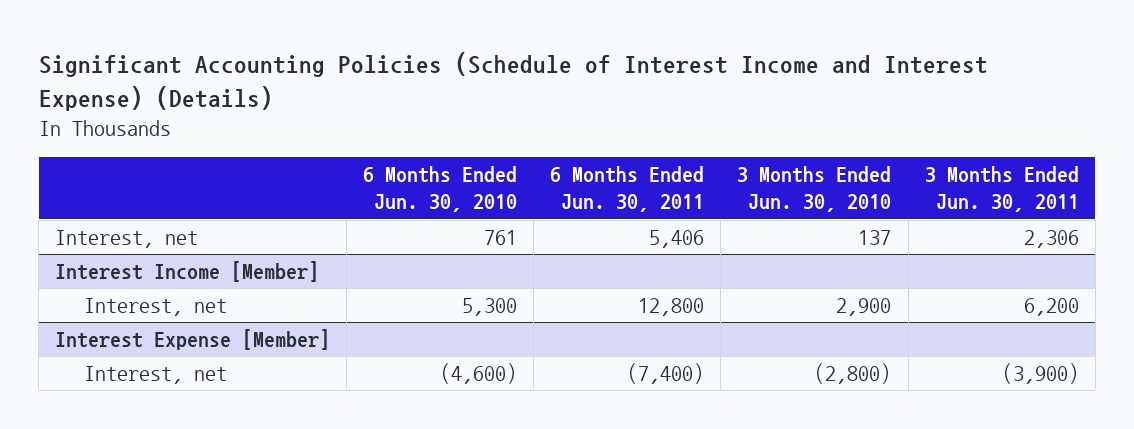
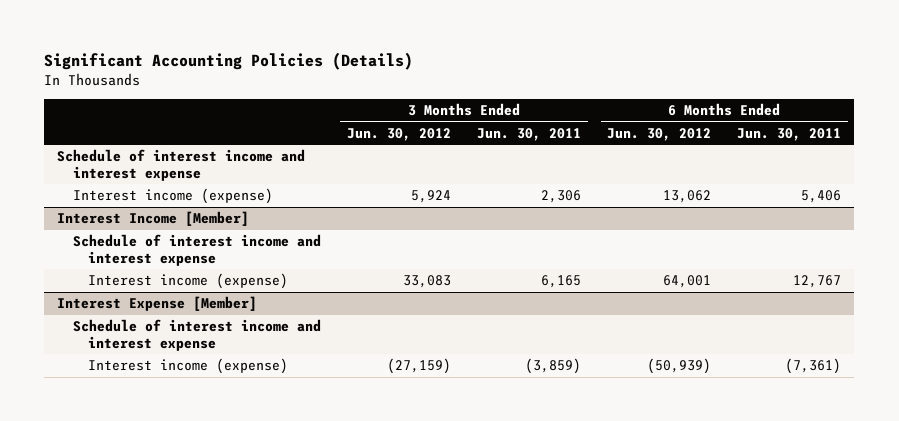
[38,52,988,112] Significant Accounting Policies (Schedule of Interest Income and Interest Expense) (Details) -> [44,51,414,70] Significant Accounting Policies (Details)
[363,166,518,213] 6 Months Ended Jun. 30, 2010 -> none
[737,166,892,213] 3 Months Ended Jun. 30, 2010 -> none
none -> [346,127,451,141] Jun. 30, 2012
none -> [607,127,712,141] Jun. 30, 2012
none -> [57,149,306,181] Schedule of interest income and interest expense
[55,230,199,249] Interest, net -> [72,188,273,205] Interest income (expense)
none -> [72,234,321,266] Schedule of interest income and interest expense
[84,298,228,317] Interest, net -> [88,273,289,290] Interest income (expense)
[638,298,705,317] 12,800 -> [793,275,842,289] 12,767
[1023,298,1079,317] 6,200 -> [541,275,582,289] 6,165
none -> [72,319,321,351] Schedule of interest income and interest expense
[84,366,228,385] Interest, net -> [88,358,289,375] Interest income (expense)
[627,363,705,385] (7,400) -> [785,358,842,375] (7,361)
[1001,363,1079,385] (3,900) -> [525,358,582,375] (3,859)

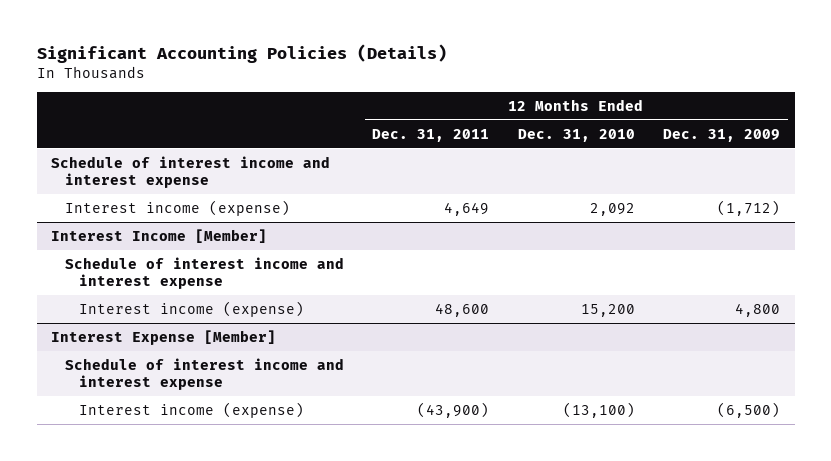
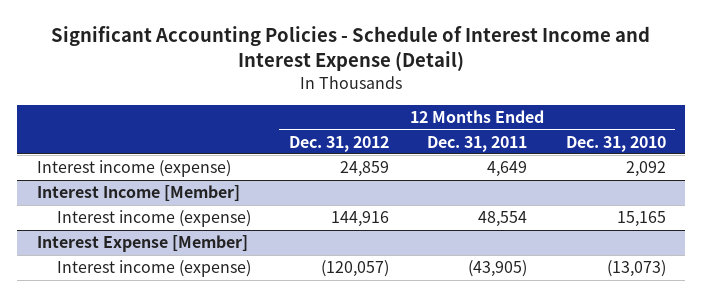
[36,43,447,63] Significant Accounting Policies (Details) -> [51,26,651,72] Significant Accounting Policies - Schedule of Interest Income and Interest Expense (Detail)
[663,128,781,142] Dec. 31, 2009 -> none
none -> [288,135,389,152] Dec. 31, 2012
[50,155,330,188] Schedule of interest income and interest expense -> none
[64,256,344,289] Schedule of interest income and interest expense -> none
[435,302,490,317] 48,600 -> [478,211,528,228] 48,554
[580,303,635,317] 15,200 -> [616,211,666,228] 15,165
[64,357,344,390] Schedule of interest income and interest expense -> none
[417,401,490,418] (43,900) -> [468,260,528,278] (43,905)
[562,401,635,418] (13,100) -> [606,260,666,278] (13,073)

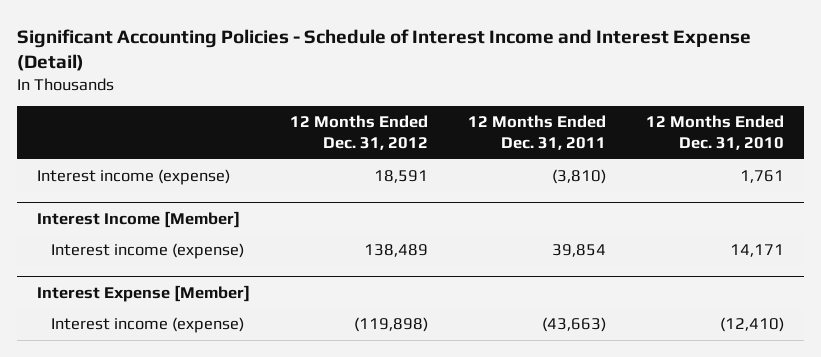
[339,161,389,178] 24,859 -> [374,170,429,184] 18,591
[487,161,528,178] 4,649 -> [551,169,606,185] (3,810)
[625,161,666,178] 2,092 -> [739,170,784,184] 1,761
[330,211,389,228] 144,916 -> [364,244,429,258] 138,489
[478,211,528,228] 48,554 -> [551,244,606,258] 39,854
[616,211,666,228] 15,165 -> [729,244,784,258] 14,171
[320,260,389,278] (120,057) -> [354,317,429,333] (119,898)
[468,260,528,278] (43,905) -> [541,317,606,333] (43,663)
[606,260,666,278] (13,073) -> [719,317,784,333] (12,410)

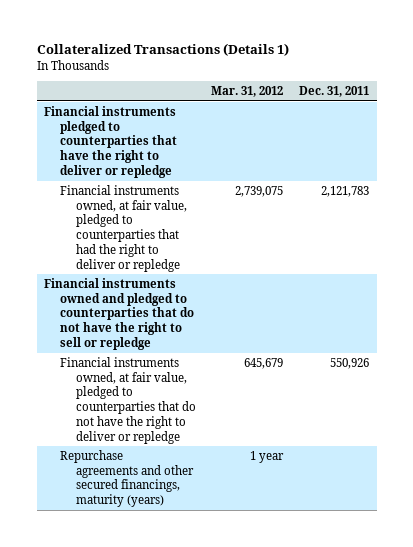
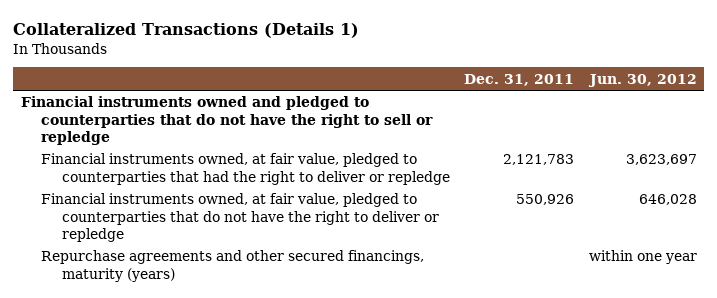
[211,86,284,98] Mar. 31, 2012 -> none
none -> [587,73,697,87] Jun. 30, 2012
[44,105,178,179] Financial instruments pledged to counterparties that have the right to deliver or repledge -> none
[60,184,187,272] Financial instruments owned, at fair value, pledged to counterparties that had the right to deliver or repledge -> [41,153,450,185] Financial instruments owned, at fair value, pledged to counterparties that had the right to deliver or repledge

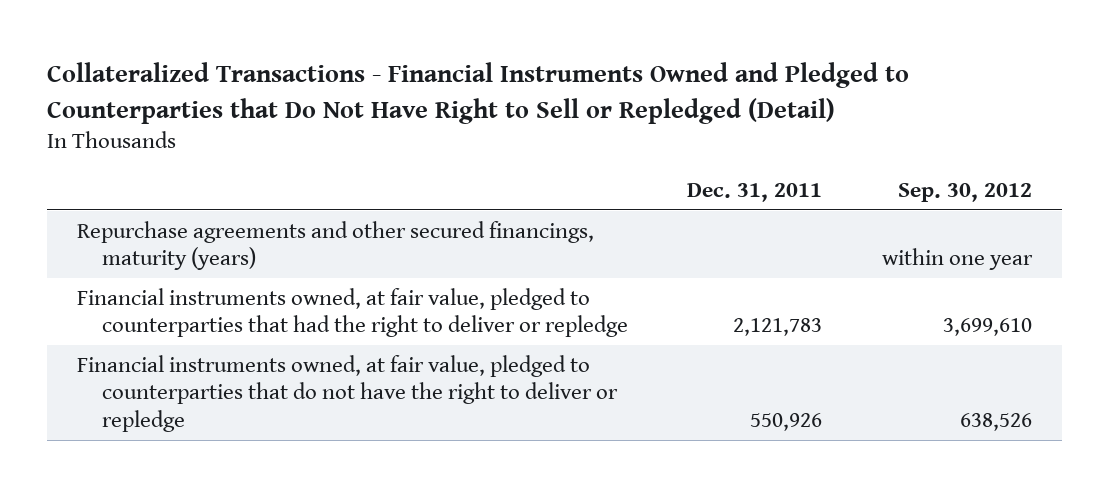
[13,22,360,38] Collateralized Transactions (Details 1) -> [47,62,910,124] Collateralized Transactions - Financial Instruments Owned and Pledged to Counterparties that Do Not Have Right to Sell or Repledged (Detail)
[587,73,697,87] Jun. 30, 2012 -> none
none -> [898,183,1033,203] Sep. 30, 2012
[20,96,434,146] Financial instruments owned and pledged to counterparties that do not have the right to sell or repledge -> none
[41,250,425,282] Repurchase agreements and other secured financings, maturity (years) -> [76,220,594,271] Repurchase agreements and other secured financings, maturity (years)

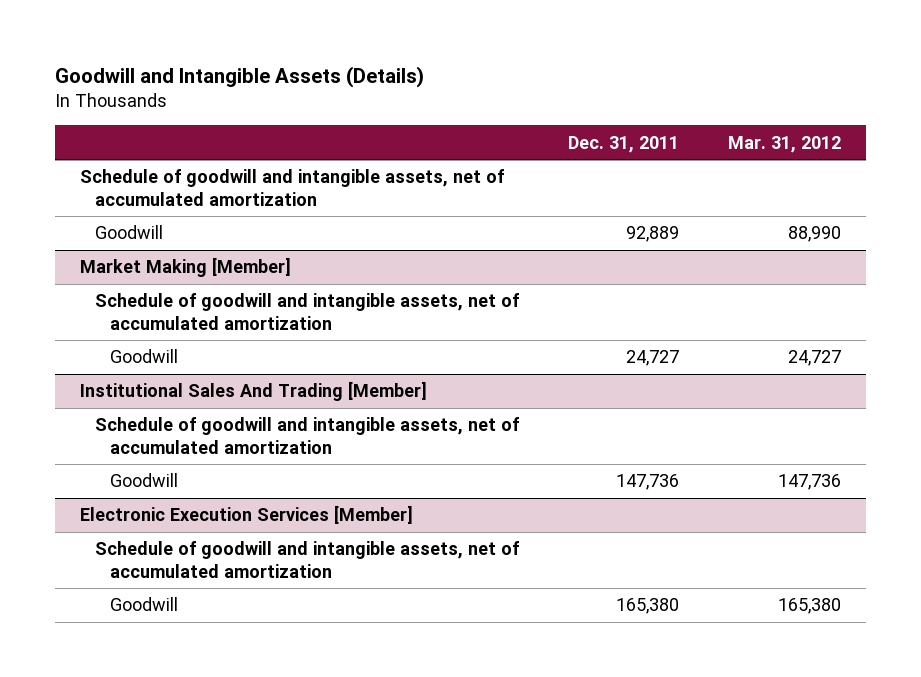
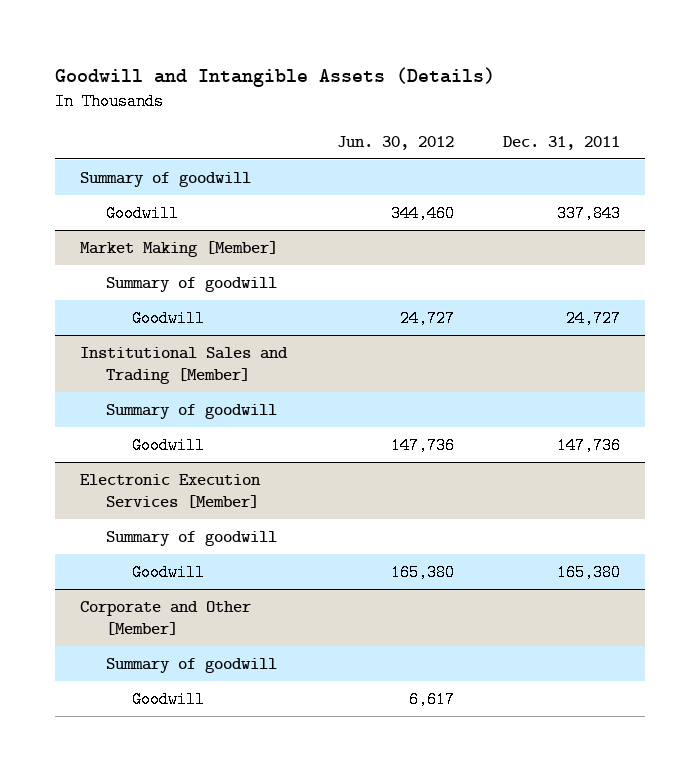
[728,135,842,153] Mar. 31, 2012 -> none
none -> [336,135,454,150] Jun. 30, 2012
[79,169,504,207] Schedule of goodwill and intangible assets, net of accumulated amortization -> none
none -> [79,171,251,187] Summary of goodwill
[625,226,679,243] 92,889 -> [557,204,622,222] 337,843
[94,293,519,331] Schedule of goodwill and intangible assets, net of accumulated amortization -> none
none -> [105,276,277,292] Summary of goodwill
[94,417,519,455] Schedule of goodwill and intangible assets, net of accumulated amortization -> none
[79,381,427,402] Institutional Sales And Trading [Member] -> [79,346,288,384] Institutional Sales and Trading [Member]
none -> [105,403,277,419] Summary of goodwill
[94,541,519,579] Schedule of goodwill and intangible assets, net of accumulated amortization -> none
none -> [105,530,277,546] Summary of goodwill
none -> [79,600,251,635] Corporate and Other [Member]
none -> [105,657,277,673] Summary of goodwill
none -> [131,690,205,708] Goodwill

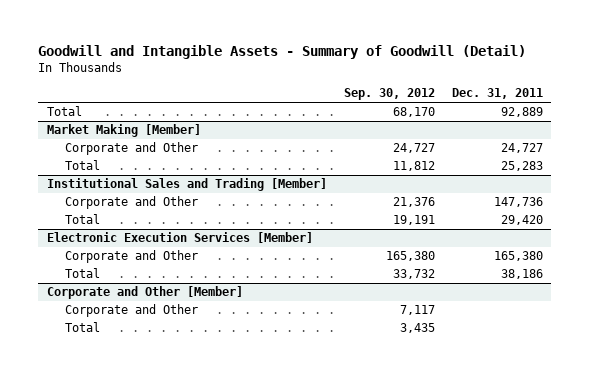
[54,67,495,88] Goodwill and Intangible Assets (Details) -> [37,45,526,60] Goodwill and Intangible Assets - Summary of Goodwill (Detail)
[336,135,454,150] Jun. 30, 2012 -> none
none -> [343,88,435,101] Sep. 30, 2012
[79,171,251,187] Summary of goodwill -> none
[105,204,179,222] Goodwill -> none
none -> [46,106,82,117] Total
[105,276,277,292] Summary of goodwill -> none
[131,309,205,327] Goodwill -> [65,142,199,156] Corporate and Other
none -> [65,160,101,171] Total
[105,403,277,419] Summary of goodwill -> none
[131,436,205,454] Goodwill -> [65,196,199,210] Corporate and Other
none -> [65,214,101,225] Total
[105,530,277,546] Summary of goodwill -> none
[131,563,205,581] Goodwill -> [65,250,199,264] Corporate and Other
none -> [65,268,101,279] Total
[105,657,277,673] Summary of goodwill -> none
[131,690,205,708] Goodwill -> [65,304,199,318] Corporate and Other
none -> [65,322,101,333] Total

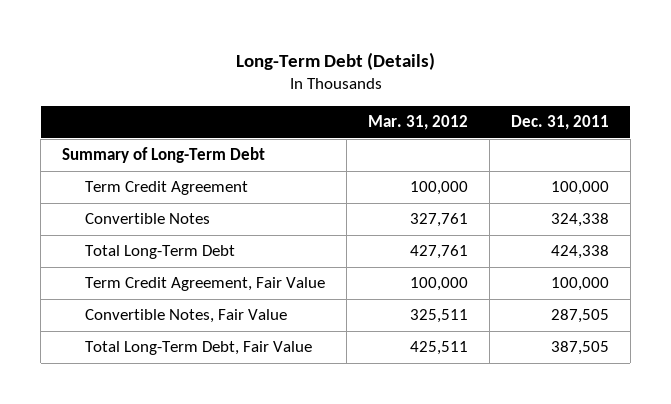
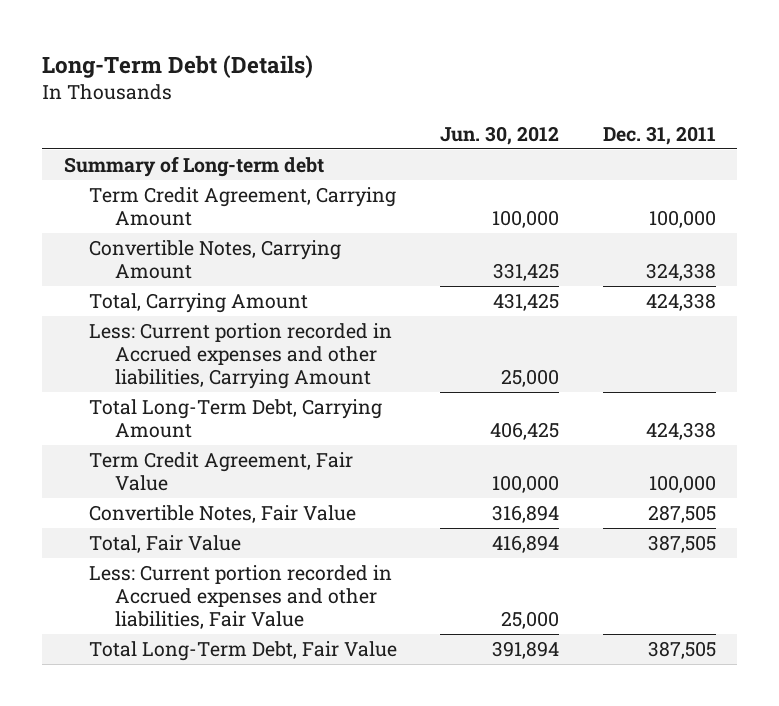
[367,115,468,131] Mar. 31, 2012 -> none
none -> [440,125,560,145] Jun. 30, 2012
[62,147,266,164] Summary of Long-Term Debt -> [63,156,324,178] Summary of Long-term debt
[84,181,248,196] Term Credit Agreement -> [89,187,397,227] Term Credit Agreement, Carrying Amount
[84,213,210,225] Convertible Notes -> [89,240,342,280] Convertible Notes, Carrying Amount
none -> [89,293,309,314] Total, Carrying Amount
none -> [89,323,393,390] Less: Current portion recorded in Accrued expenses and other liabilities, Carrying Amount
[84,245,235,260] Total Long-Term Debt -> [89,399,383,439] Total Long-Term Debt, Carrying Amount
none -> [89,535,242,554] Total, Fair Value
none -> [89,565,393,630] Less: Current portion recorded in Accrued expenses and other liabilities, Fair Value

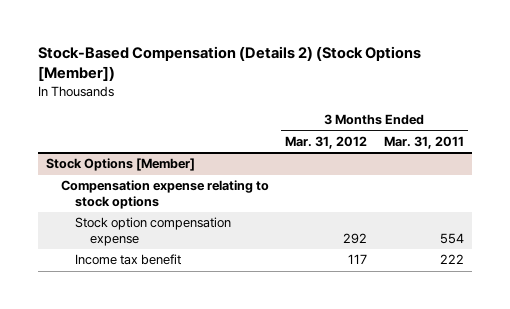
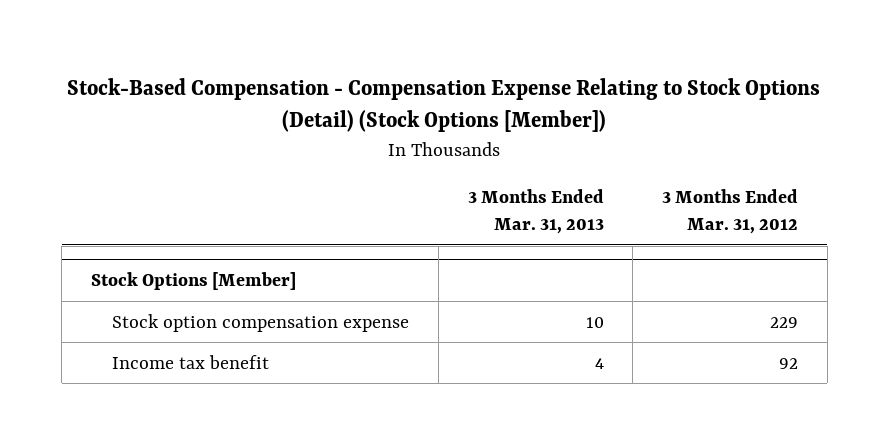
[37,45,421,81] Stock-Based Compensation (Details 2) (Stock Options [Member]) -> [67,77,821,133] Stock-Based Compensation - Compensation Expense Relating to Stock Options (Detail) (Stock Options [Member])
[383,135,464,149] Mar. 31, 2011 -> none
none -> [467,189,604,235] 3 Months Ended Mar. 31, 2013
[60,180,269,209] Compensation expense relating to stock options -> none
[343,232,368,244] 292 -> [769,316,798,328] 229
[348,254,368,265] 117 -> [778,357,798,369] 92

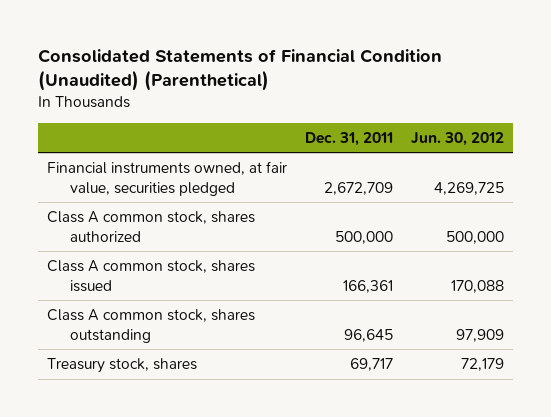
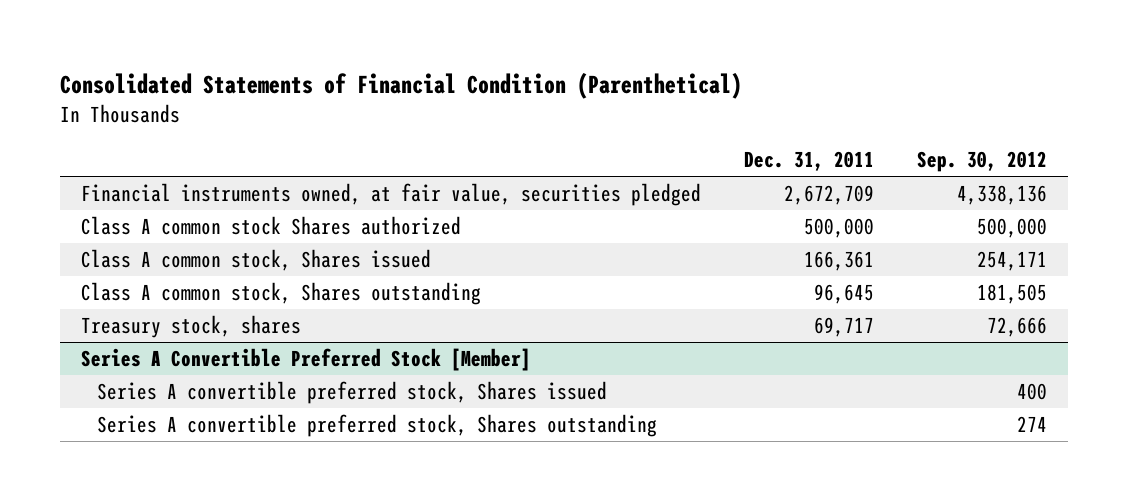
[38,49,443,92] Consolidated Statements of Financial Condition (Unaudited) (Parenthetical) -> [59,71,742,99] Consolidated Statements of Financial Condition (Parenthetical)
[410,131,504,146] Jun. 30, 2012 -> none
none -> [916,151,1047,173] Sep. 30, 2012
[47,211,256,242] Class A common stock, shares authorized -> [81,216,462,236] Class A common stock Shares authorized
[47,260,256,292] Class A common stock, shares issued -> [81,249,432,272] Class A common stock, Shares issued
[47,309,256,343] Class A common stock, shares outstanding -> [81,282,482,306] Class A common stock, Shares outstanding
none -> [81,348,532,372] Series A Convertible Preferred Stock [Member]
none -> [97,381,608,405] Series A convertible preferred stock, Shares issued
none -> [97,414,658,438] Series A convertible preferred stock, Shares outstanding

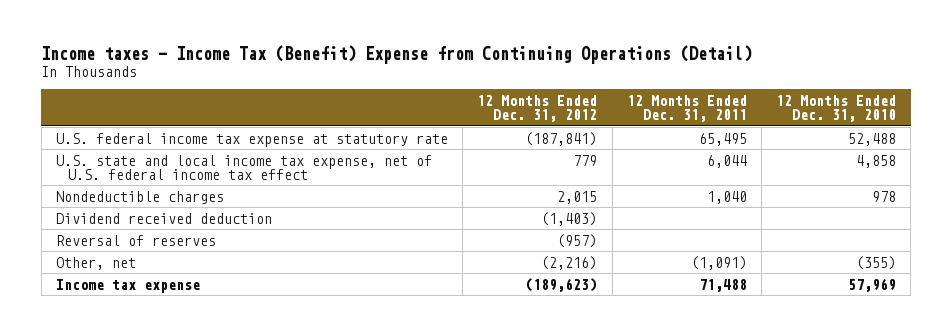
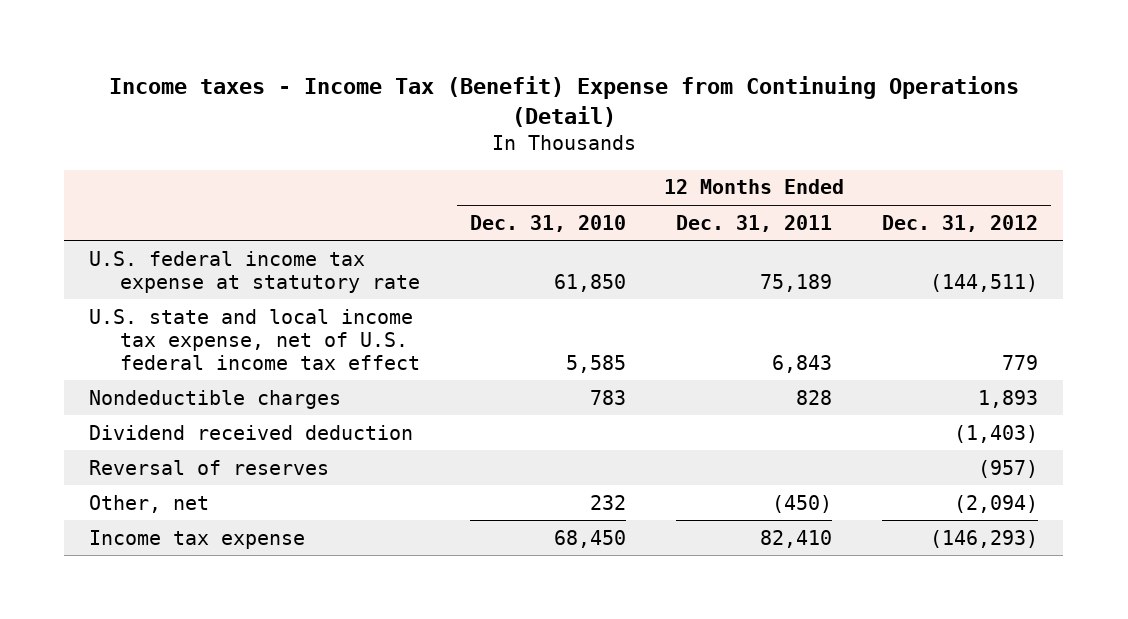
[525,131,598,146] (187,841) -> [930,273,1039,292] (144,511)
[698,132,747,146] 65,495 -> [760,273,833,292] 75,189
[848,132,897,146] 52,488 -> [554,273,627,292] 61,850
[706,154,747,168] 6,044 -> [772,354,833,373] 6,843
[856,154,897,168] 4,858 -> [566,354,627,373] 5,585
[557,190,598,204] 2,015 -> [978,389,1039,408] 1,893
[706,190,747,204] 1,040 -> [796,389,833,405] 828
[872,190,897,202] 978 -> [590,389,627,405] 783
[541,255,598,270] (2,216) -> [954,494,1039,513] (2,094)
[690,255,747,270] (1,091) -> [772,494,833,513] (450)
[856,255,897,270] (355) -> [590,494,627,510] 232
[525,277,598,292] (189,623) -> [930,529,1039,548] (146,293)
[698,278,747,292] 71,488 -> [760,529,833,548] 82,410
[848,277,897,292] 57,969 -> [554,529,627,548] 68,450

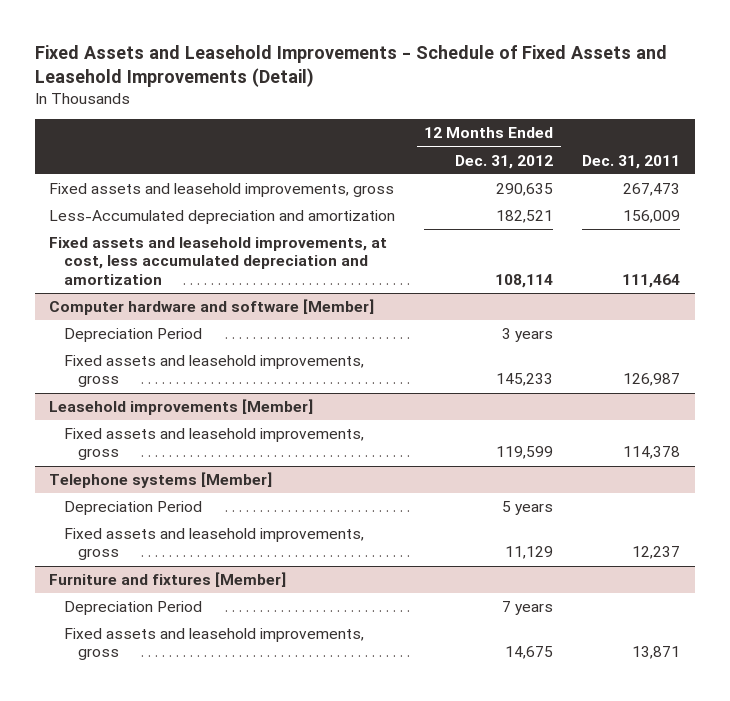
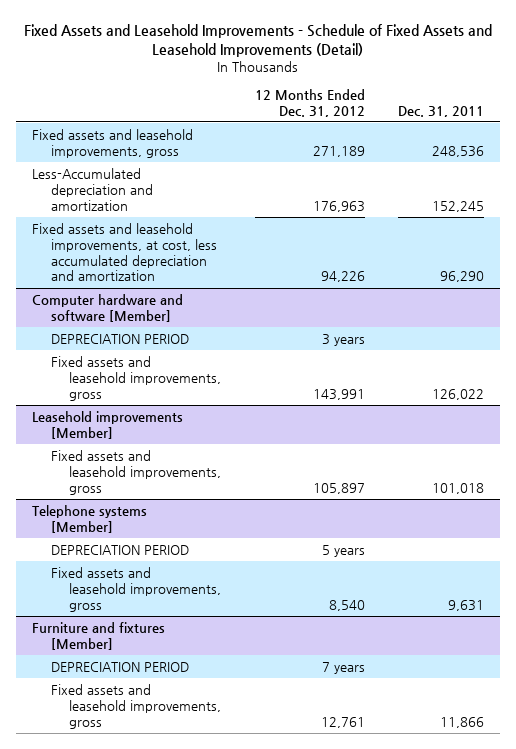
[496,183,554,197] 290,635 -> [312,145,365,157] 271,189
[623,183,681,197] 267,473 -> [431,145,484,157] 248,536
[496,210,554,224] 182,521 -> [312,200,365,212] 176,963
[623,210,681,224] 156,009 -> [431,200,484,212] 152,245
[495,273,554,288] 108,114 -> [320,271,365,283] 94,226
[622,273,681,288] 111,464 -> [439,271,484,283] 96,290
[63,328,202,343] Depreciation Period -> [50,333,189,344] DEPRECIATION PERIOD
[496,373,554,387] 145,233 -> [312,388,365,400] 143,991
[623,373,681,387] 126,987 -> [431,388,484,400] 126,022
[496,446,554,460] 119,599 -> [312,482,365,494] 105,897
[623,446,681,460] 114,378 -> [431,482,484,494] 101,018
[63,501,202,516] Depreciation Period -> [50,544,189,555] DEPRECIATION PERIOD
[505,546,554,560] 11,129 -> [328,599,365,611] 8,540
[632,546,681,560] 12,237 -> [447,599,484,611] 9,631
[63,601,202,616] Depreciation Period -> [50,661,189,672] DEPRECIATION PERIOD
[505,646,554,660] 14,675 -> [320,716,365,728] 12,761
[632,646,681,660] 13,871 -> [439,716,484,728] 11,866

